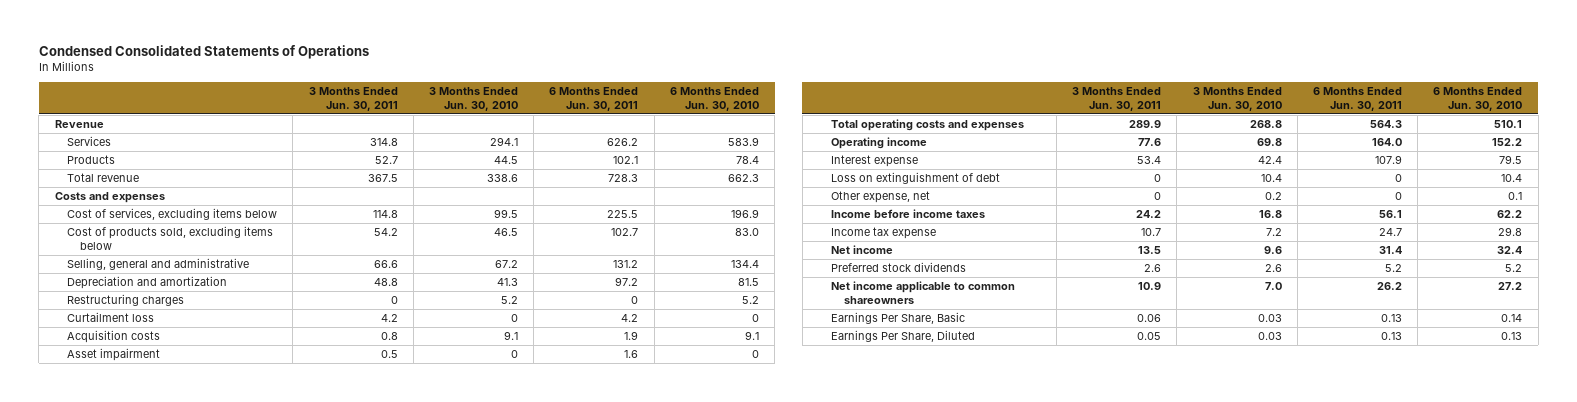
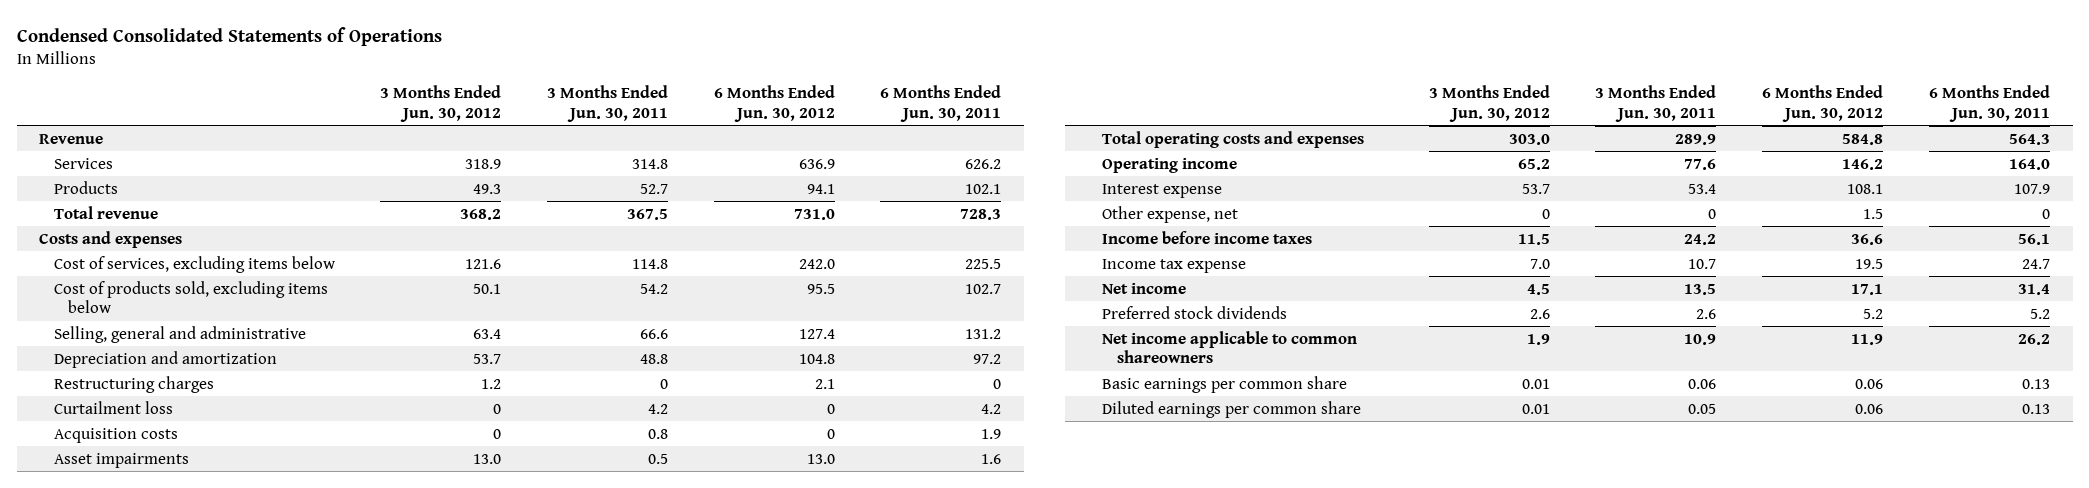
[429,87,519,111] 3 Months Ended Jun. 30, 2010 -> none
[669,87,759,111] 6 Months Ended Jun. 30, 2010 -> none
none -> [380,85,502,122] 3 Months Ended Jun. 30, 2012
none -> [713,85,835,122] 6 Months Ended Jun. 30, 2012
[67,348,161,362] Asset impairment -> [53,452,189,468] Asset impairments
[830,172,1000,185] Loss on extinguishment of debt -> none
[830,312,965,325] Earnings Per Share, Basic -> [1102,375,1348,393] Basic earnings per common share
[830,330,975,343] Earnings Per Share, Diluted -> [1102,400,1362,418] Diluted earnings per common share

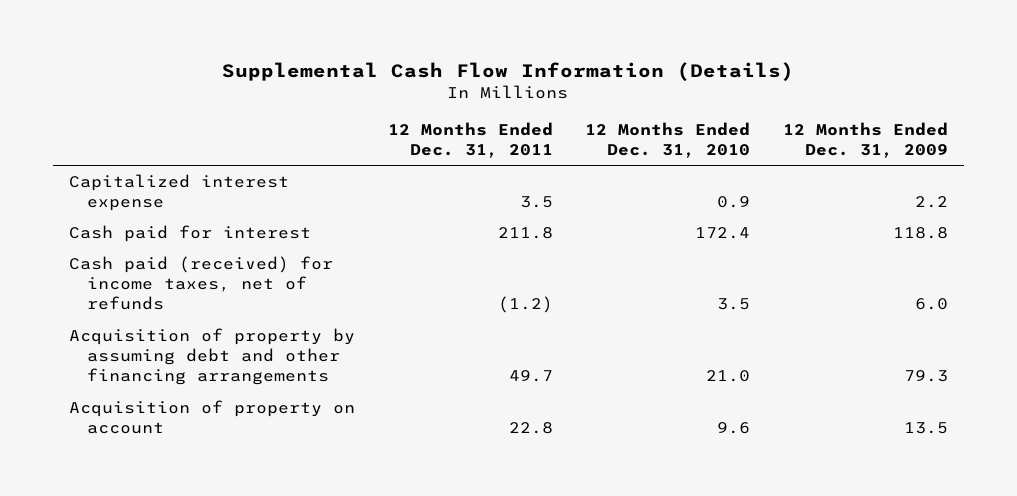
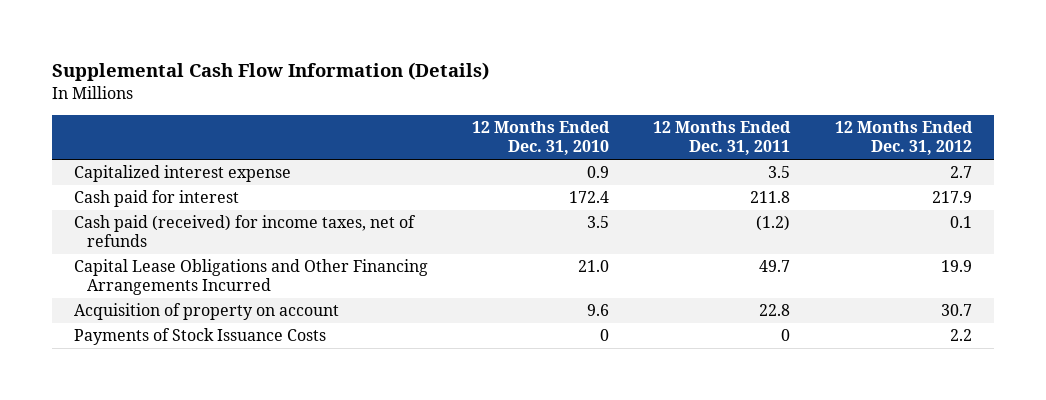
[783,121,949,158] 12 Months Ended Dec. 31, 2009 -> none
none -> [834,121,973,156] 12 Months Ended Dec. 31, 2012
[68,328,355,386] Acquisition of property by assuming debt and other financing arrangements -> [73,259,428,296] Capital Lease Obligations and Other Financing Arrangements Incurred
none -> [73,328,326,346] Payments of Stock Issuance Costs

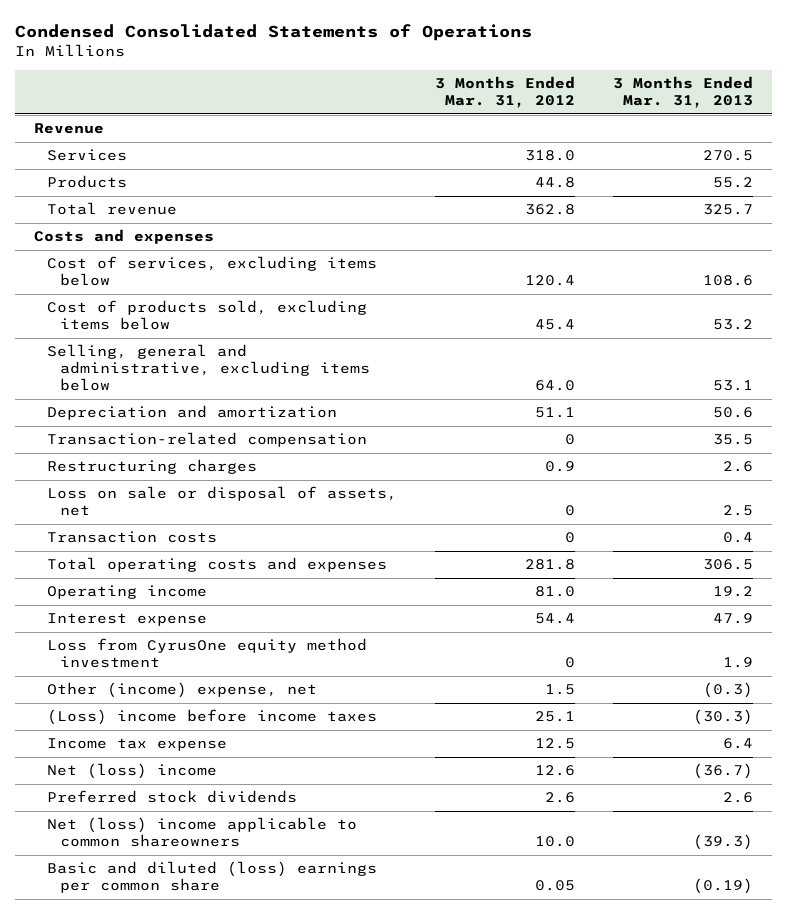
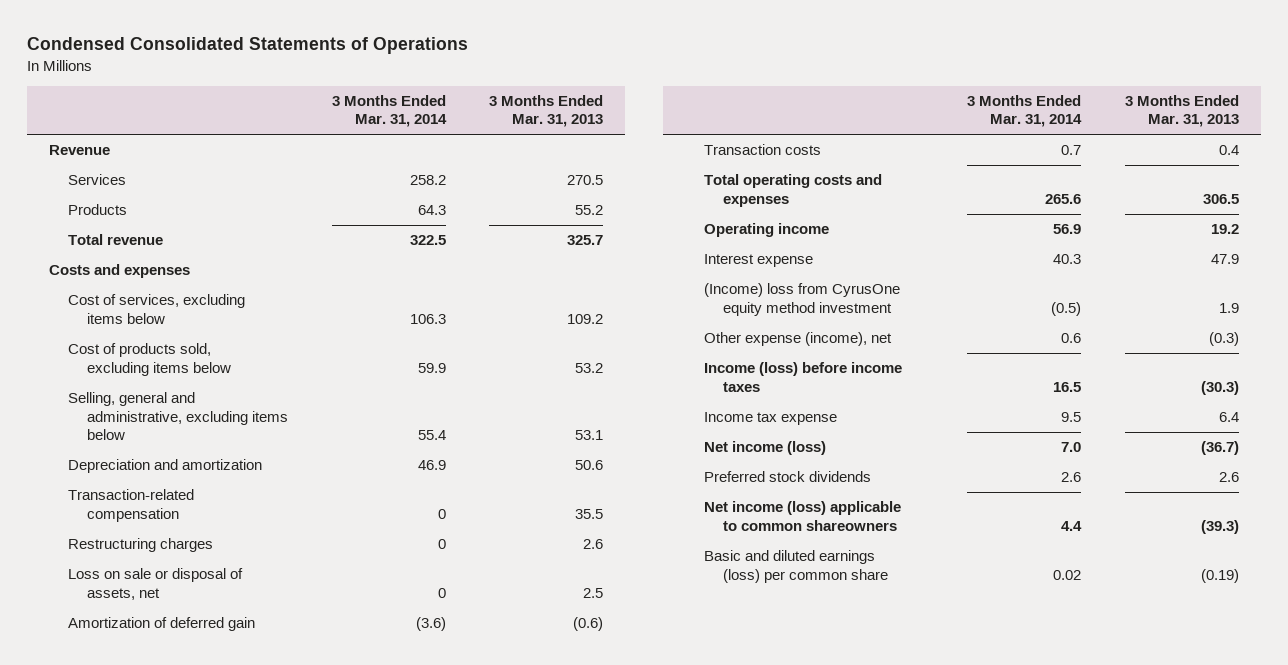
[435,76,576,108] 3 Months Ended Mar. 31, 2012 -> none
none -> [331,94,447,128] 3 Months Ended Mar. 31, 2014
[703,275,754,287] 108.6 -> [567,313,604,324] 109.2
none -> [67,617,255,632] Amortization of deferred gain
[47,638,368,669] Loss from CyrusOne equity method investment -> [703,283,900,316] (Income) loss from CyrusOne equity method investment
[47,682,318,699] Other (income) expense, net -> [703,332,892,347] Other expense (income), net
[47,709,378,726] (Loss) income before income taxes -> [703,362,902,392] Income (loss) before income taxes
[47,763,218,780] Net (loss) income -> [703,441,826,456] Net income (loss)
[47,817,358,848] Net (loss) income applicable to common shareowners -> [703,501,901,531] Net income (loss) applicable to common shareowners
[47,861,378,894] Basic and diluted (loss) earnings per common share -> [703,550,888,583] Basic and diluted earnings (loss) per common share

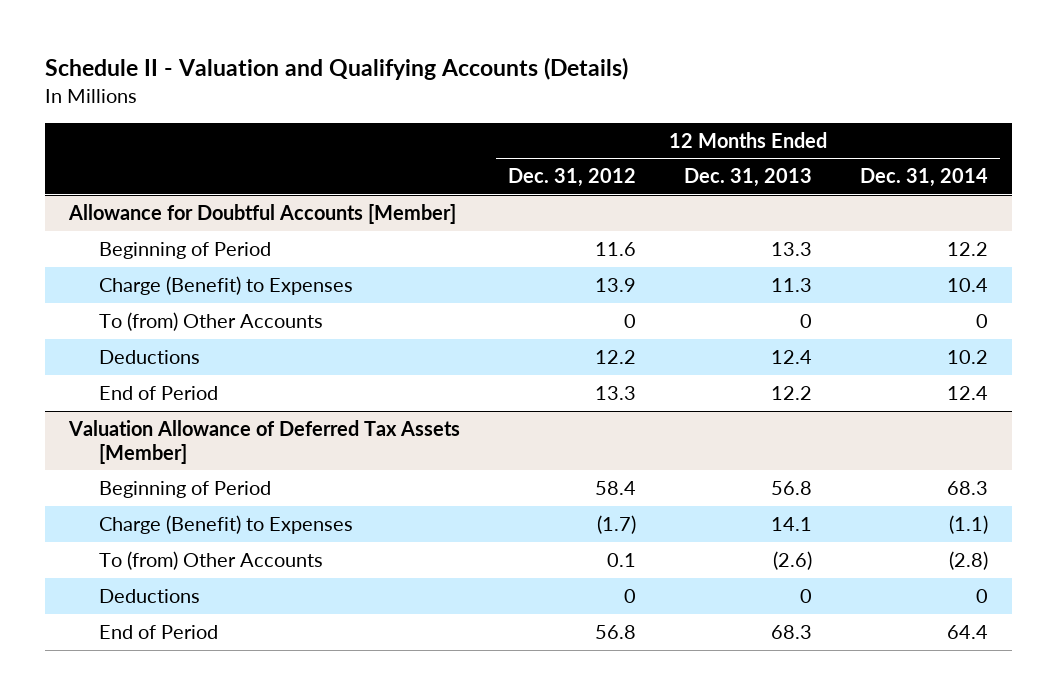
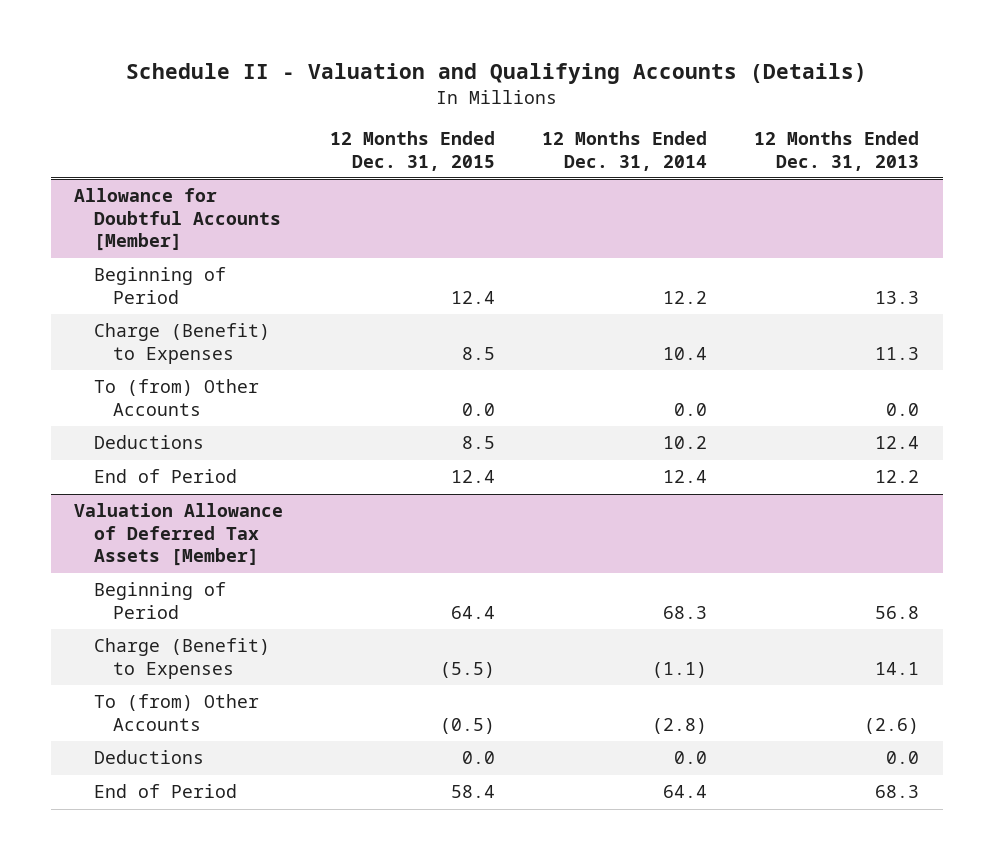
[507,168,636,188] Dec. 31, 2012 -> none
none -> [330,131,496,171] 12 Months Ended Dec. 31, 2015
[799,314,812,329] 0 -> [886,402,920,416] 0.0
[975,314,988,329] 0 -> [674,402,708,416] 0.0
[799,589,812,604] 0 -> [886,751,920,765] 0.0
[975,589,988,604] 0 -> [674,751,708,765] 0.0

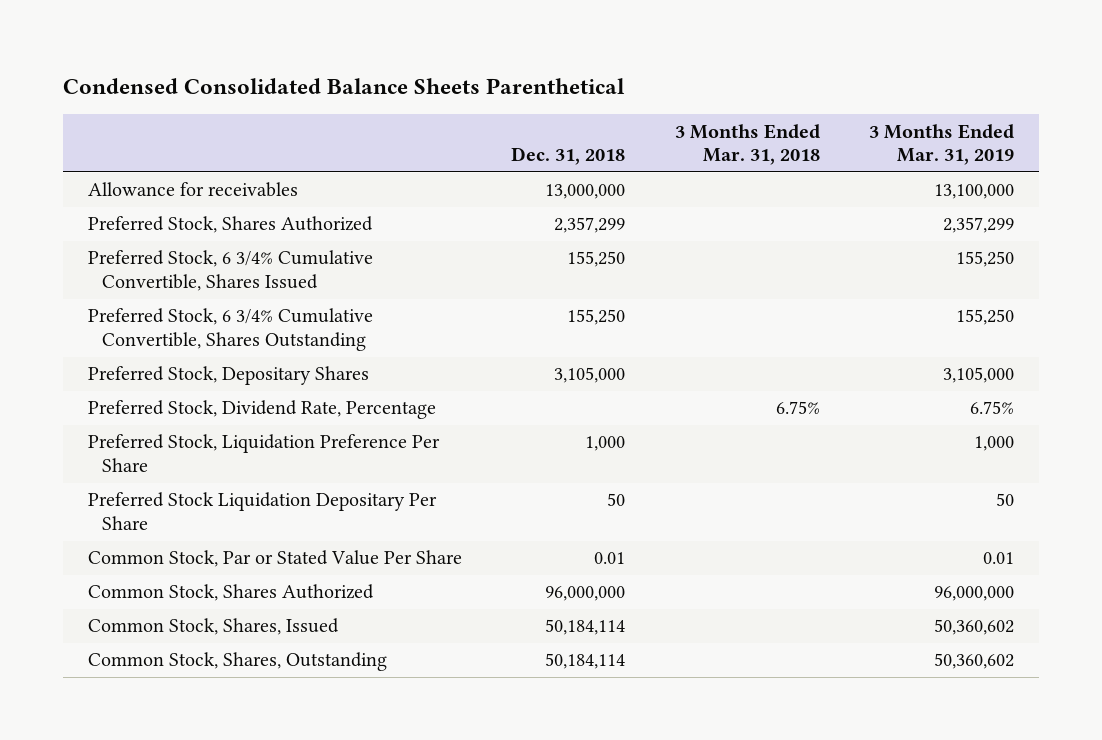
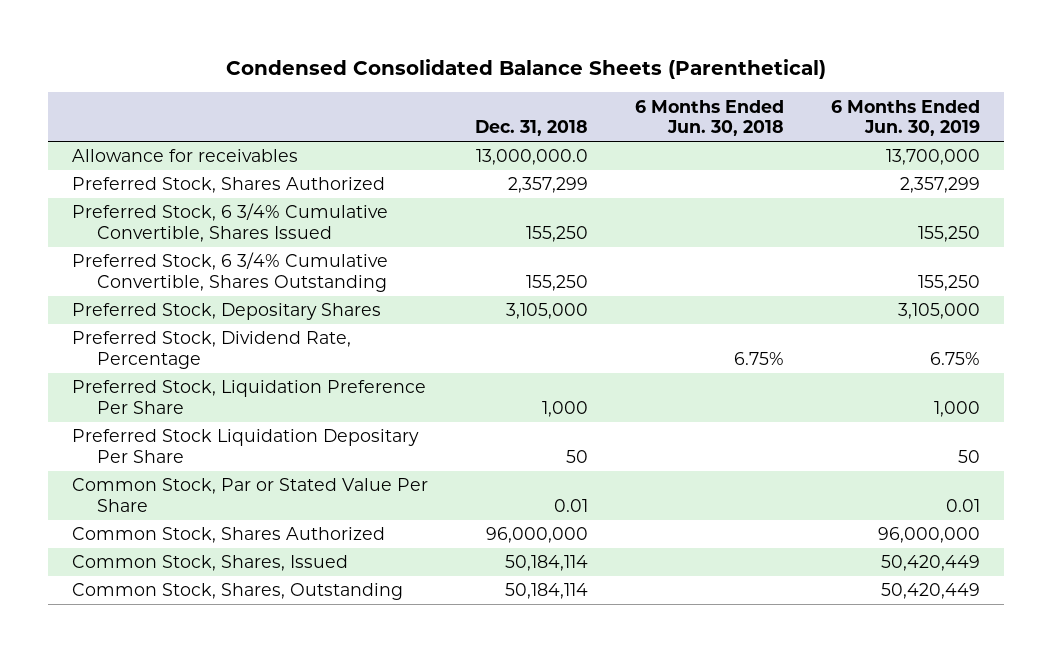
[63,78,626,95] Condensed Consolidated Balance Sheets Parenthetical -> [225,59,826,80] Condensed Consolidated Balance Sheets (Parenthetical)
[674,123,820,166] 3 Months Ended Mar. 31, 2018 -> none
[868,123,1014,166] 3 Months Ended Mar. 31, 2019 -> none
none -> [635,99,785,137] 6 Months Ended Jun. 30, 2018
none -> [831,99,981,137] 6 Months Ended Jun. 30, 2019
[545,184,626,200] 13,000,000 -> [475,149,588,166] 13,000,000.0

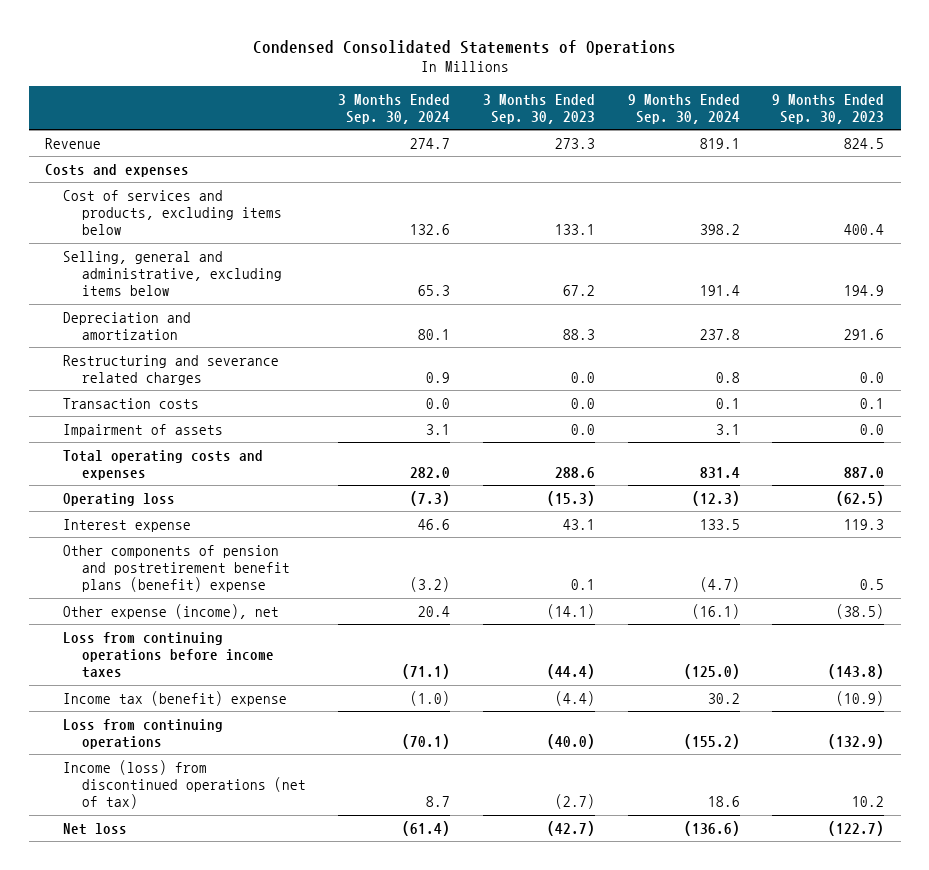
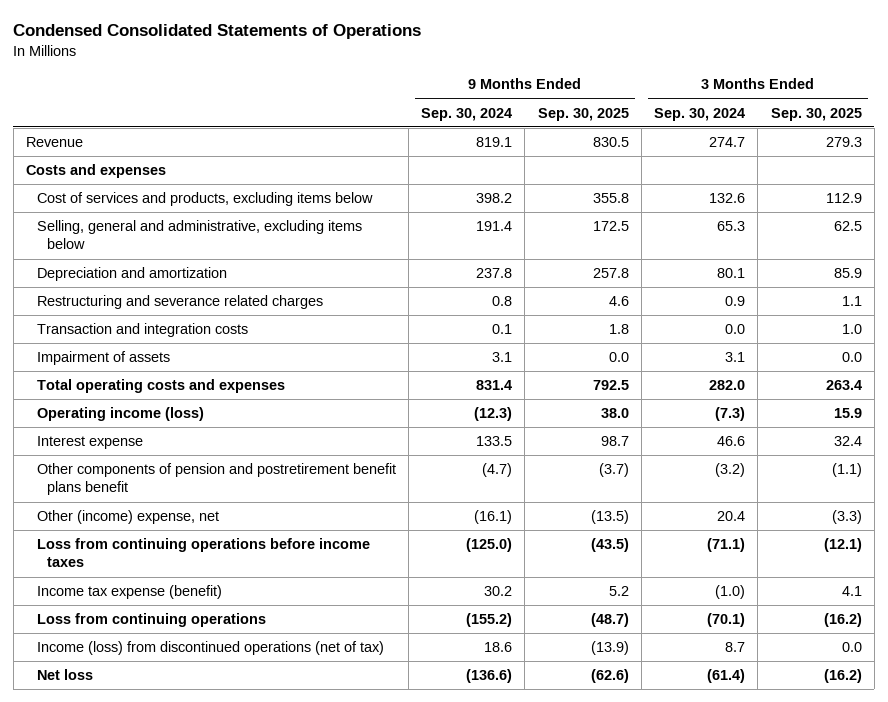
[483,93,596,125] 3 Months Ended Sep. 30, 2023 -> none
[772,93,885,125] 9 Months Ended Sep. 30, 2023 -> none
none -> [537,107,629,121] Sep. 30, 2025
none -> [770,107,862,121] Sep. 30, 2025
[63,397,200,409] Transaction costs -> [36,323,248,338] Transaction and integration costs
[63,492,176,506] Operating loss -> [36,407,204,422] Operating income (loss)
[63,544,290,593] Other components of pension and postretirement benefit plans (benefit) expense -> [36,463,396,496] Other components of pension and postretirement benefit plans benefit
[63,603,280,619] Other expense (income), net -> [36,510,219,525] Other (income) expense, net
[63,690,288,706] Income tax (benefit) expense -> [36,585,222,600] Income tax expense (benefit)

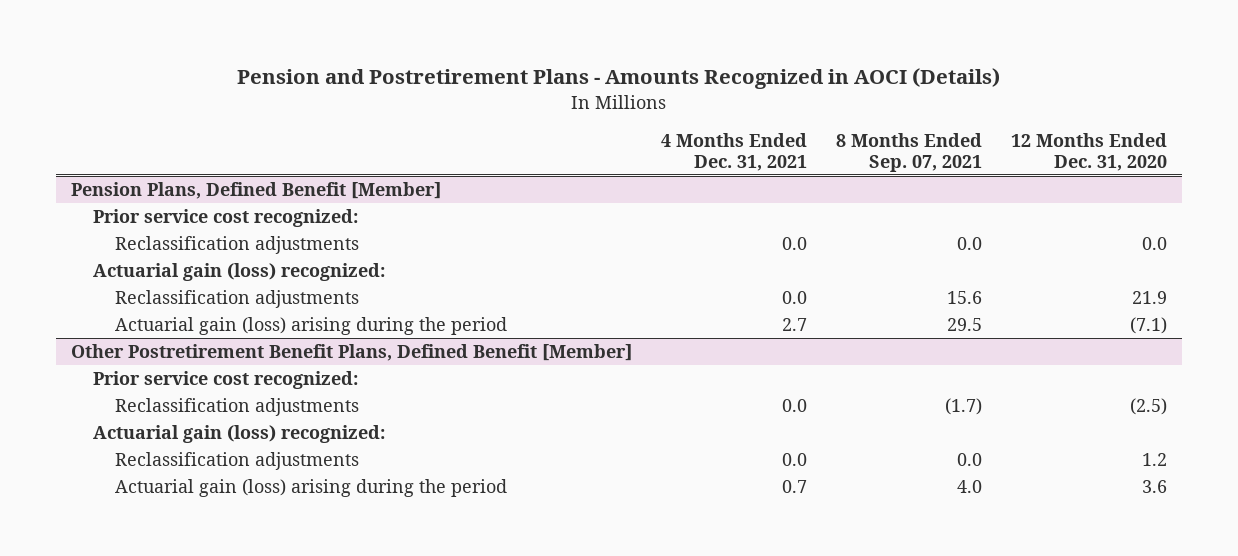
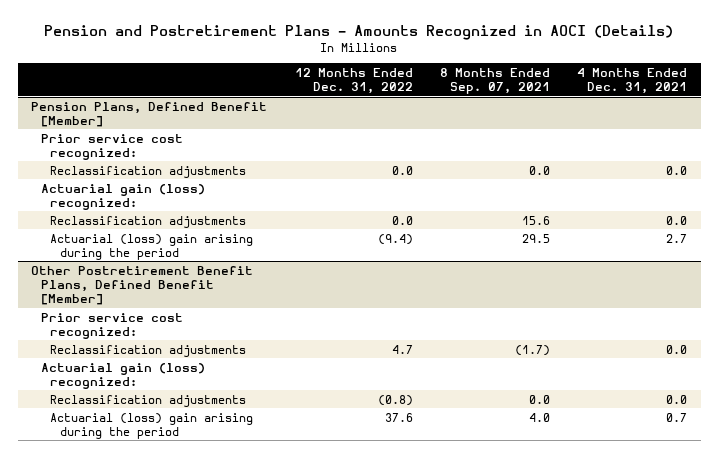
[1011,132,1168,171] 12 Months Ended Dec. 31, 2020 -> none
none -> [294,68,413,95] 12 Months Ended Dec. 31, 2022
[115,317,508,336] Actuarial gain (loss) arising during the period -> [50,233,254,260] Actuarial (loss) gain arising during the period
[115,479,508,498] Actuarial gain (loss) arising during the period -> [50,412,254,439] Actuarial (loss) gain arising during the period

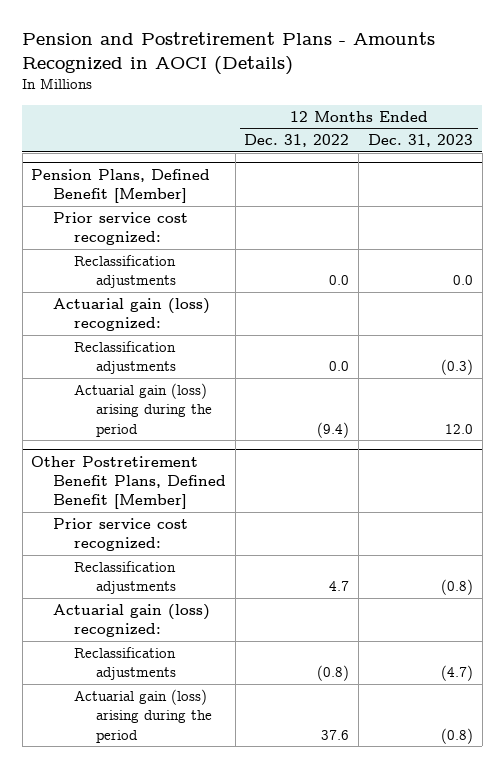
[439,68,550,95] 8 Months Ended Sep. 07, 2021 -> none
[577,68,688,95] 4 Months Ended Dec. 31, 2021 -> none
none -> [368,134,474,148] Dec. 31, 2023
[50,233,254,260] Actuarial (loss) gain arising during the period -> [74,383,212,437] Actuarial gain (loss) arising during the period
[50,412,254,439] Actuarial (loss) gain arising during the period -> [74,689,212,743] Actuarial gain (loss) arising during the period

